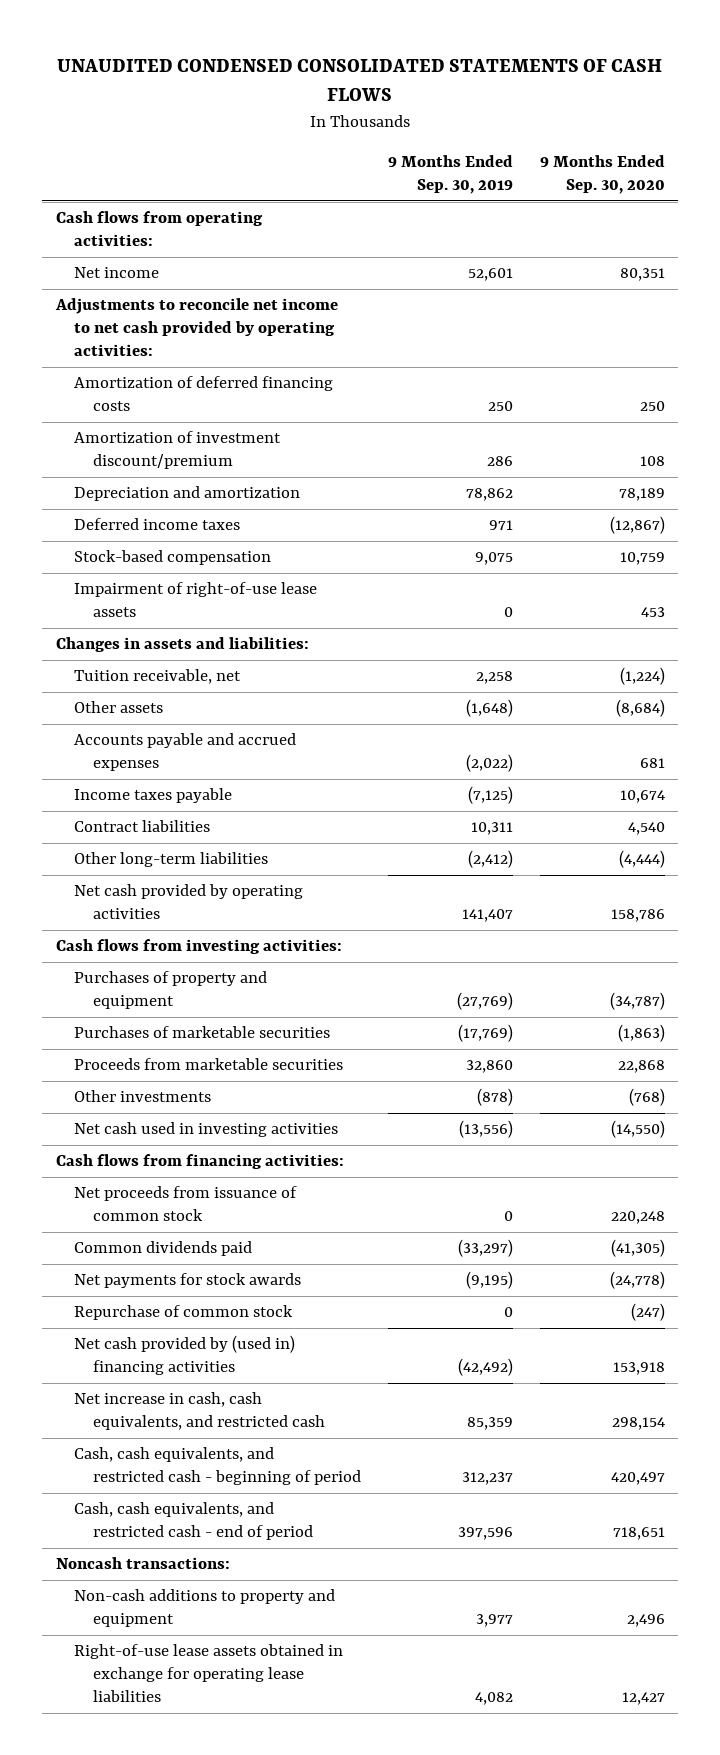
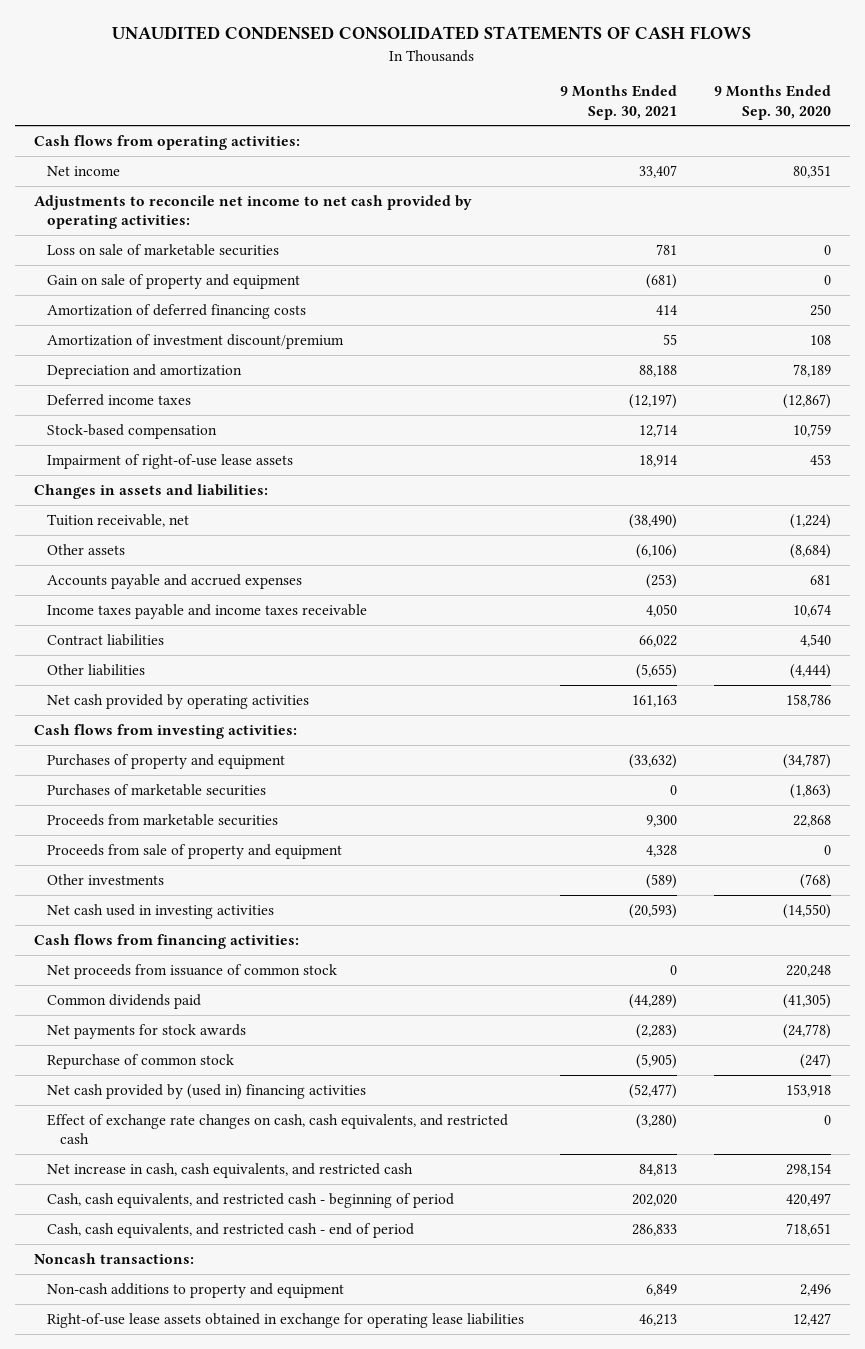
[387,155,513,195] 9 Months Ended Sep. 30, 2019 -> none
none -> [560,84,678,120] 9 Months Ended Sep. 30, 2021
none -> [46,243,279,256] Loss on sale of marketable securities
none -> [46,273,300,289] Gain on sale of property and equipment
[74,788,233,804] Income taxes payable -> [46,603,367,619] Income taxes payable and income taxes receivable
[74,852,269,868] Other long-term liabilities -> [46,663,145,676] Other liabilities
none -> [46,843,342,859] Proceeds from sale of property and equipment
none -> [46,1113,508,1145] Effect of exchange rate changes on cash, cash equivalents, and restricted cash

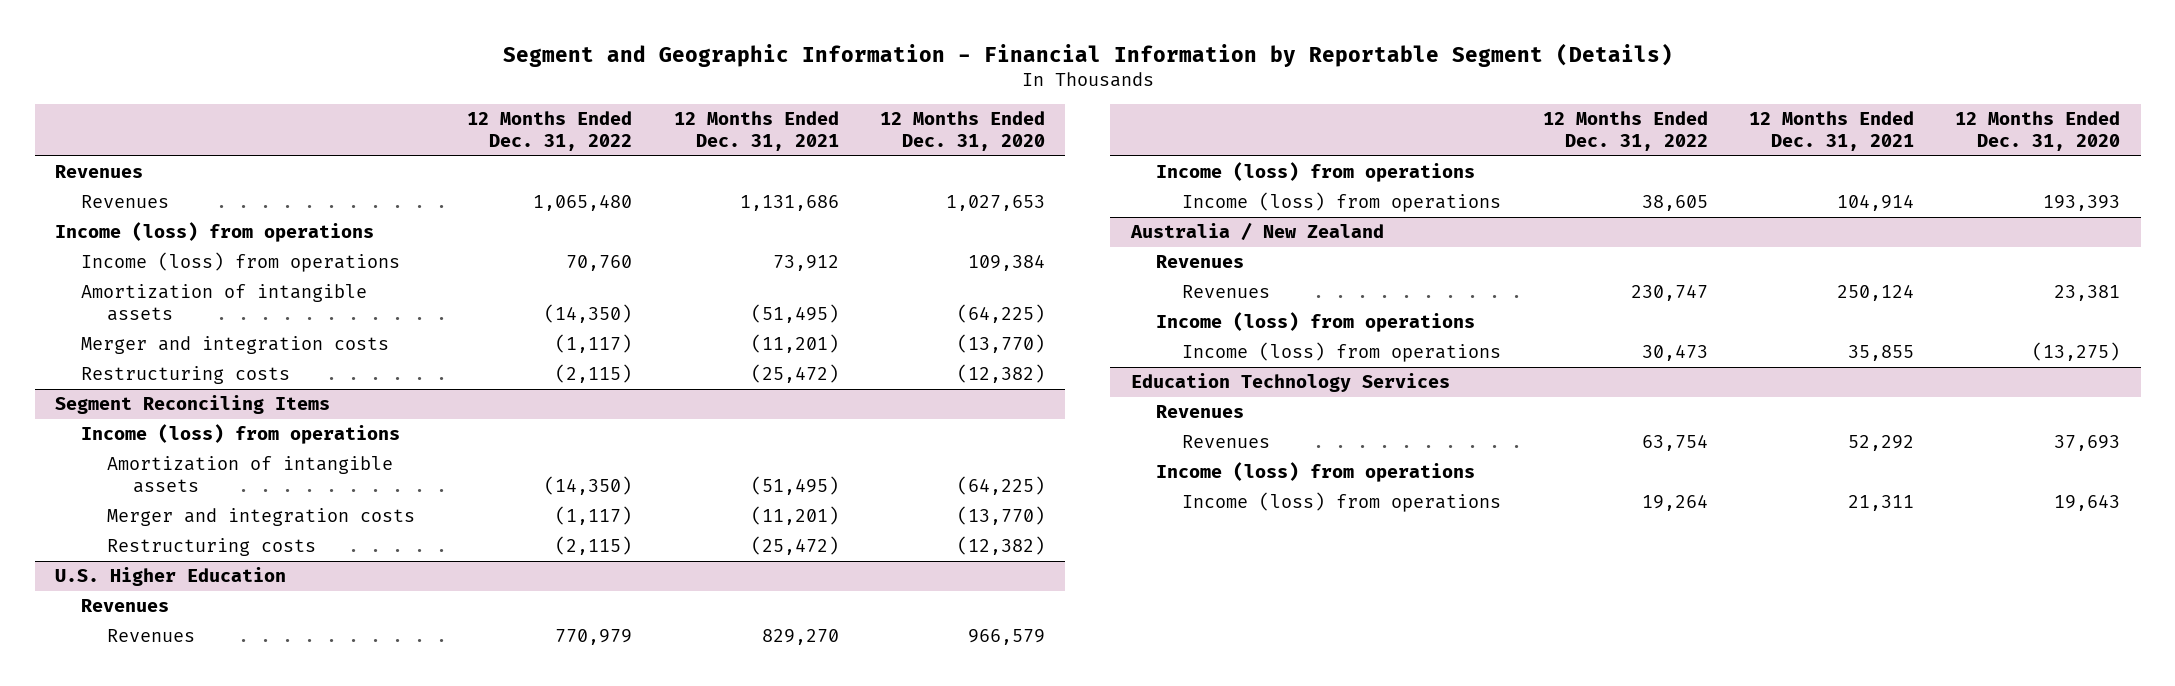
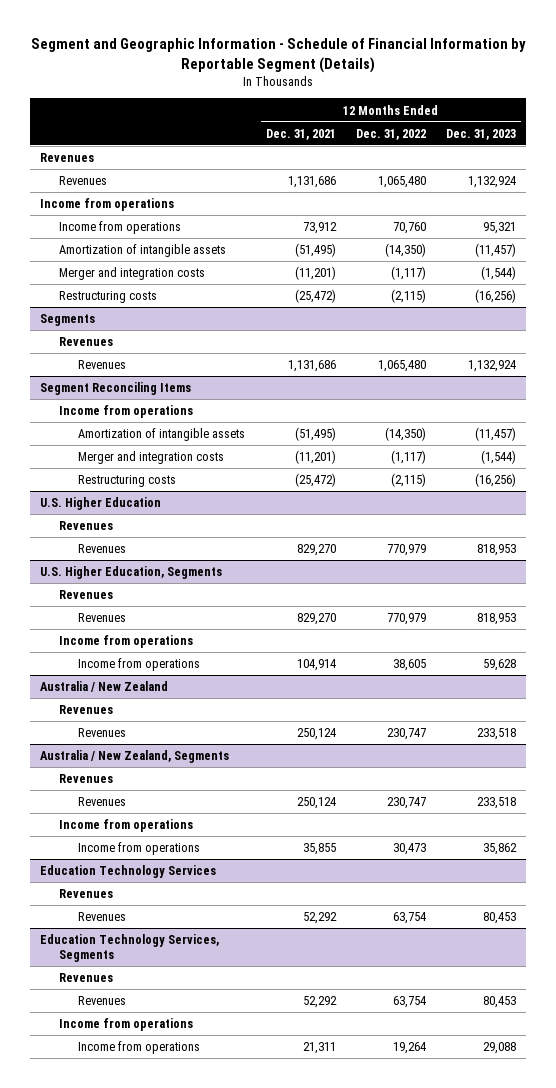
[502,43,1673,68] Segment and Geographic Information - Financial Information by Reportable Segment (Details) -> [31,38,527,73] Segment and Geographic Information - Schedule of Financial Information by Reportable Segment (Details)
[879,111,1045,151] 12 Months Ended Dec. 31, 2020 -> none
none -> [446,128,517,140] Dec. 31, 2023
[55,222,375,243] Income (loss) from operations -> [39,198,174,212] Income from operations
[81,252,401,273] Income (loss) from operations -> [59,221,182,235] Income from operations
none -> [39,314,95,327] Segments
none -> [59,337,114,347] Revenues
none -> [78,360,127,370] Revenues
[81,424,401,445] Income (loss) from operations -> [59,405,194,419] Income from operations
none -> [39,566,222,580] U.S. Higher Education, Segments
none -> [59,590,114,600] Revenues
none -> [78,613,127,623] Revenues
[1156,162,1476,183] Income (loss) from operations -> [59,635,194,649] Income from operations
[1182,192,1502,213] Income (loss) from operations -> [78,658,201,672] Income from operations
none -> [39,750,229,764] Australia / New Zealand, Segments
none -> [59,774,114,784] Revenues
none -> [78,797,127,807] Revenues
[1156,312,1476,333] Income (loss) from operations -> [59,819,194,833] Income from operations
[1182,342,1502,363] Income (loss) from operations -> [78,842,201,856] Income from operations
none -> [39,934,219,962] Education Technology Services, Segments
none -> [59,973,114,983] Revenues
none -> [78,996,127,1006] Revenues
[1156,462,1476,483] Income (loss) from operations -> [59,1018,194,1032] Income from operations
[1182,492,1502,513] Income (loss) from operations -> [78,1041,201,1055] Income from operations

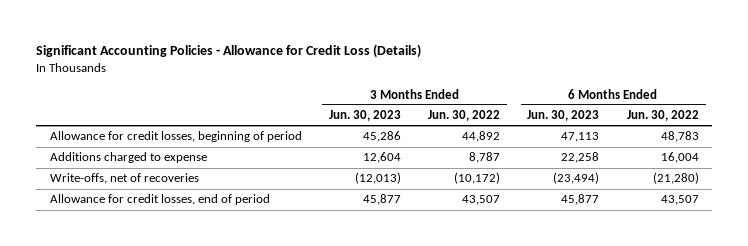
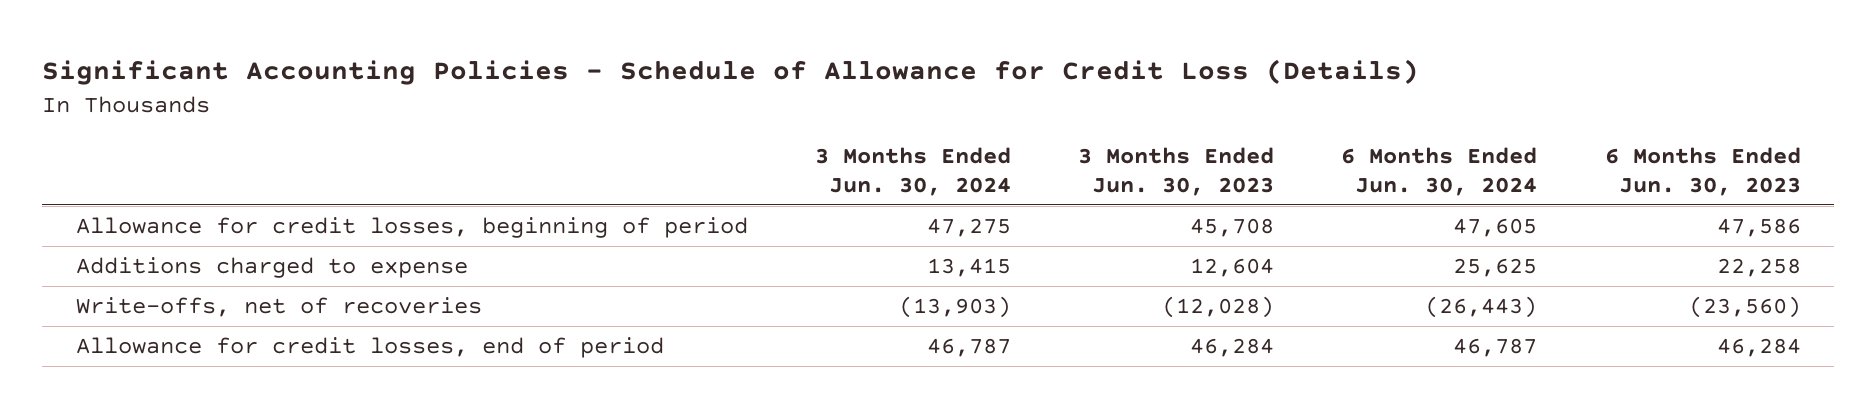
[36,44,422,59] Significant Accounting Policies - Allowance for Credit Loss (Details) -> [41,59,1419,86] Significant Accounting Policies - Schedule of Allowance for Credit Loss (Details)
[428,110,501,122] Jun. 30, 2022 -> none
[626,110,699,122] Jun. 30, 2022 -> none
none -> [814,147,1011,196] 3 Months Ended Jun. 30, 2024
none -> [1341,147,1538,196] 6 Months Ended Jun. 30, 2024
[363,131,402,143] 45,286 -> [1190,218,1275,238] 45,708
[561,132,600,143] 47,113 -> [1716,218,1801,238] 47,586
[355,172,402,185] (12,013) -> [1162,296,1275,319] (12,028)
[553,172,600,185] (23,494) -> [1688,296,1801,319] (23,560)
[363,194,402,206] 45,877 -> [1190,338,1275,358] 46,284
[561,194,600,206] 45,877 -> [1716,338,1801,358] 46,284

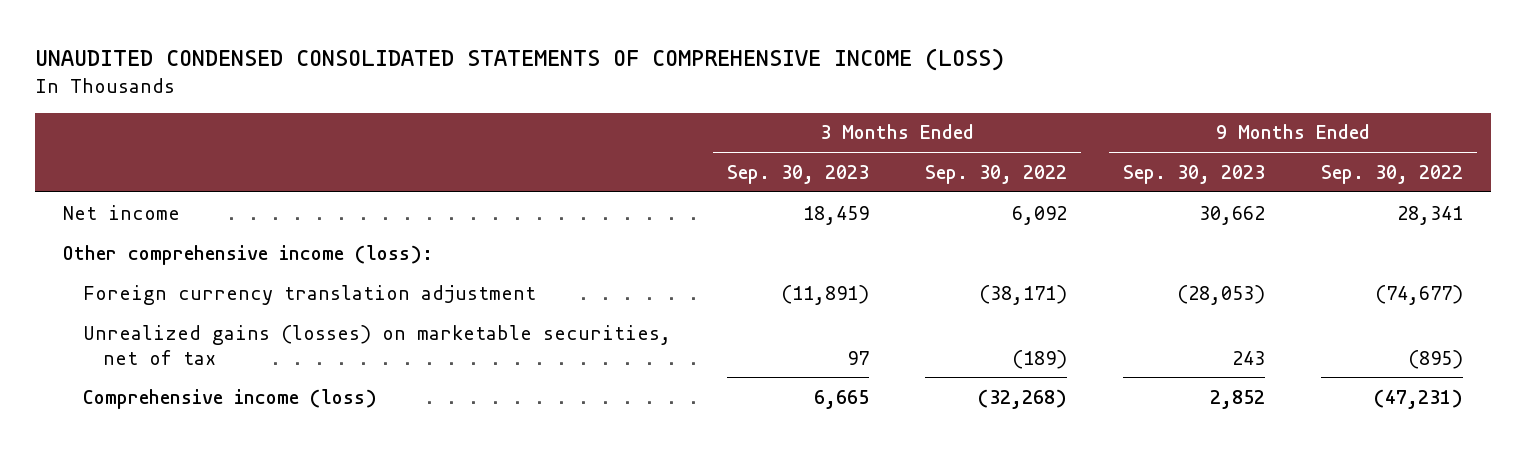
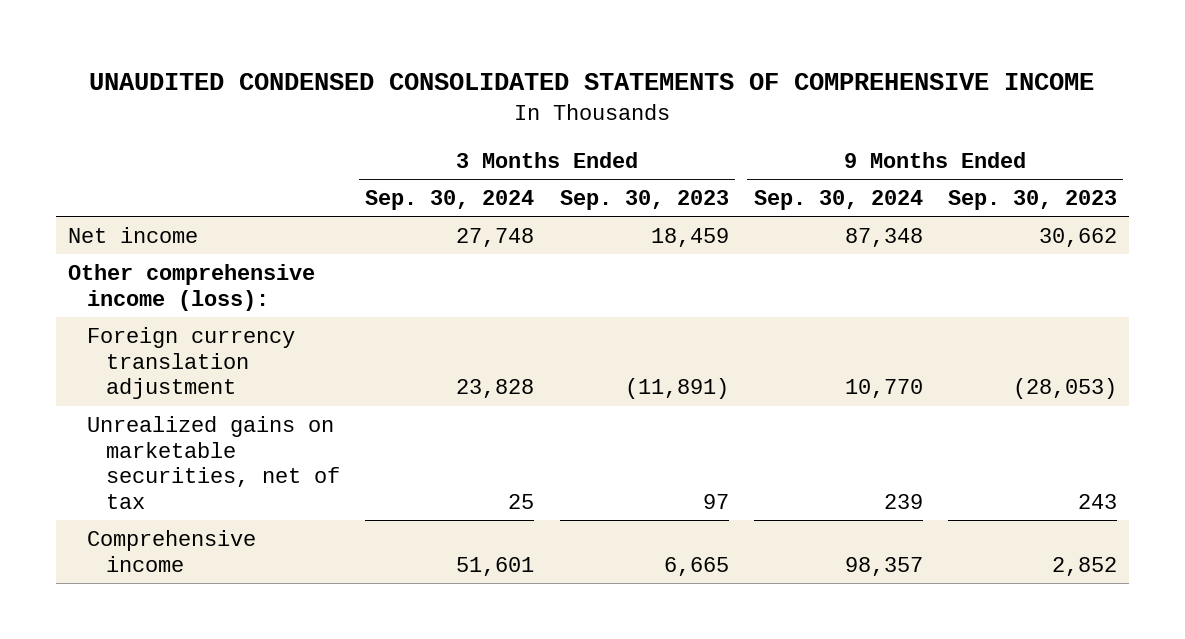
[35,47,1005,71] UNAUDITED CONDENSED CONSOLIDATED STATEMENTS OF COMPREHENSIVE INCOME (LOSS) -> [89,73,1095,91] UNAUDITED CONDENSED CONSOLIDATED STATEMENTS OF COMPREHENSIVE INCOME
[925,164,1068,184] Sep. 30, 2022 -> none
[1321,164,1464,184] Sep. 30, 2022 -> none
none -> [365,190,535,211] Sep. 30, 2024
none -> [753,190,923,211] Sep. 30, 2024
[83,324,672,365] Unrealized gains (losses) on marketable securities, net of tax -> [87,415,341,510] Unrealized gains on marketable securities, net of tax
[83,388,378,409] Comprehensive income (loss) -> [87,529,257,572] Comprehensive income

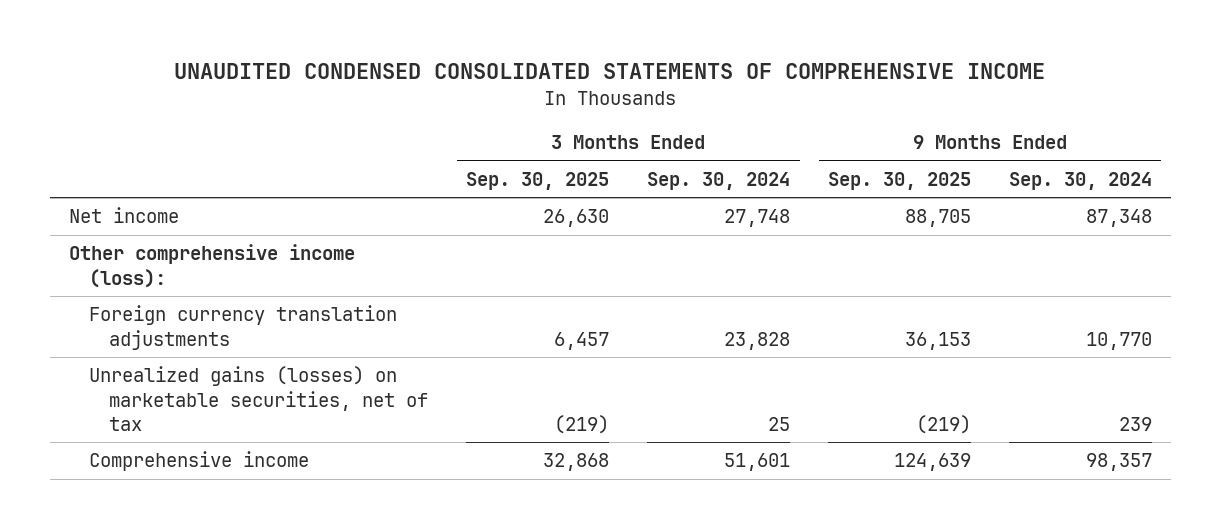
[559,190,729,211] Sep. 30, 2023 -> none
[947,190,1117,211] Sep. 30, 2023 -> none
none -> [466,171,610,190] Sep. 30, 2025
none -> [827,171,971,190] Sep. 30, 2025
[87,326,296,400] Foreign currency translation adjustment -> [89,305,398,350] Foreign currency translation adjustments
[87,415,341,510] Unrealized gains on marketable securities, net of tax -> [89,366,429,431] Unrealized gains (losses) on marketable securities, net of tax

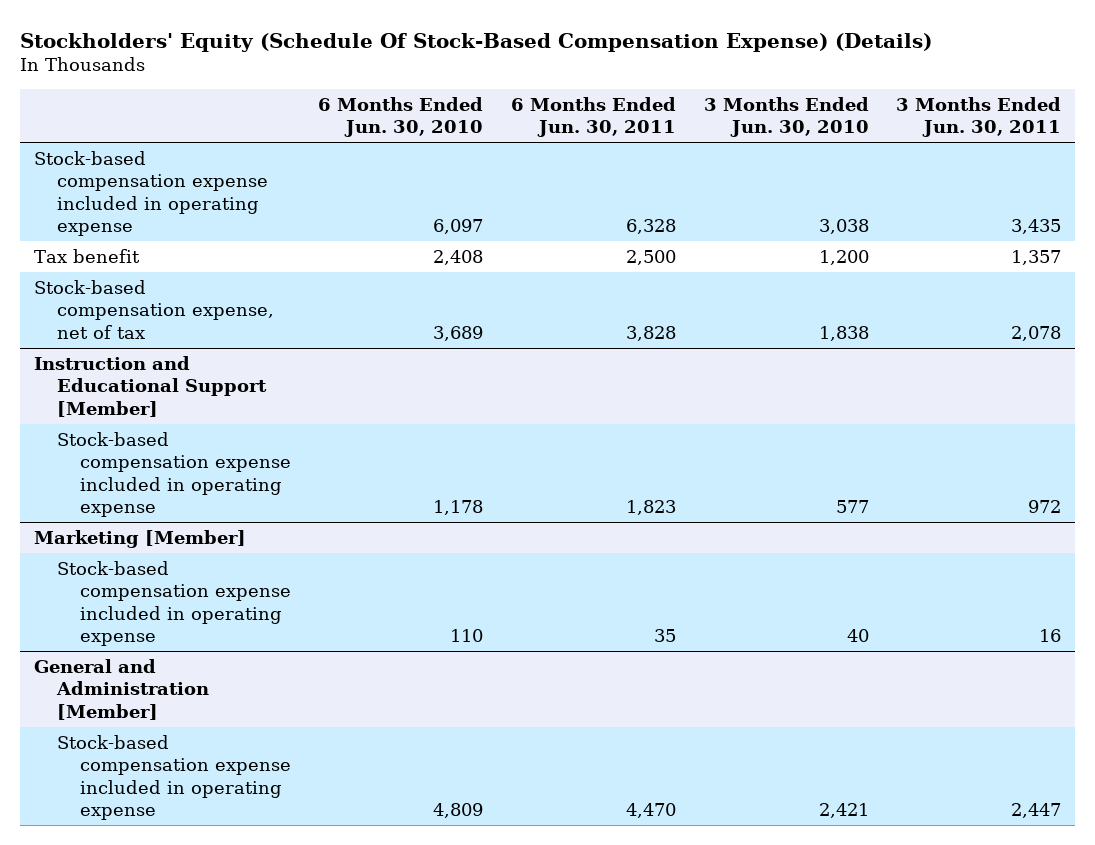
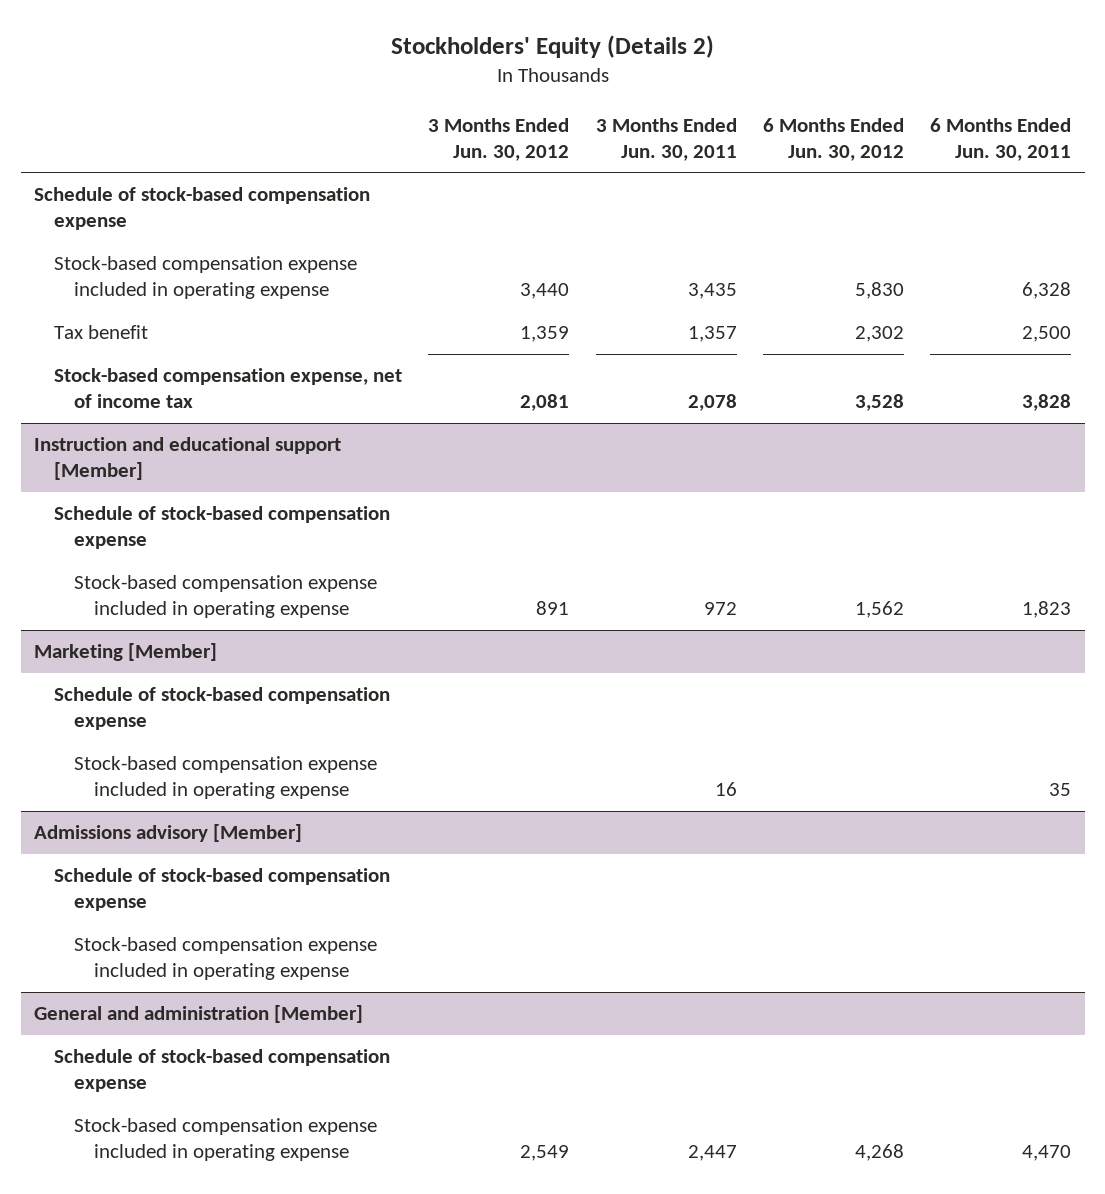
[20,32,933,52] Stockholders' Equity (Schedule Of Stock-Based Compensation Expense) (Details) -> [390,34,714,58] Stockholders' Equity (Details 2)
[318,96,484,138] 6 Months Ended Jun. 30, 2010 -> none
[703,96,869,138] 3 Months Ended Jun. 30, 2010 -> none
none -> [428,117,570,162] 3 Months Ended Jun. 30, 2012
none -> [763,117,905,162] 6 Months Ended Jun. 30, 2012
none -> [34,187,371,231] Schedule of stock-based compensation expense
[34,279,274,339] Stock-based compensation expense, net of tax -> [54,368,403,409] Stock-based compensation expense, net of income tax
[34,355,267,417] Instruction and Educational Support [Member] -> [34,437,342,481] Instruction and educational support [Member]
none -> [54,506,391,550] Schedule of stock-based compensation expense
none -> [54,687,391,731] Schedule of stock-based compensation expense
none -> [34,824,303,843] Admissions advisory [Member]
none -> [54,868,391,912] Schedule of stock-based compensation expense
none -> [74,937,378,981] Stock-based compensation expense included in operating expense
[34,658,209,720] General and Administration [Member] -> [34,1005,364,1024] General and administration [Member]
none -> [54,1049,391,1093] Schedule of stock-based compensation expense

